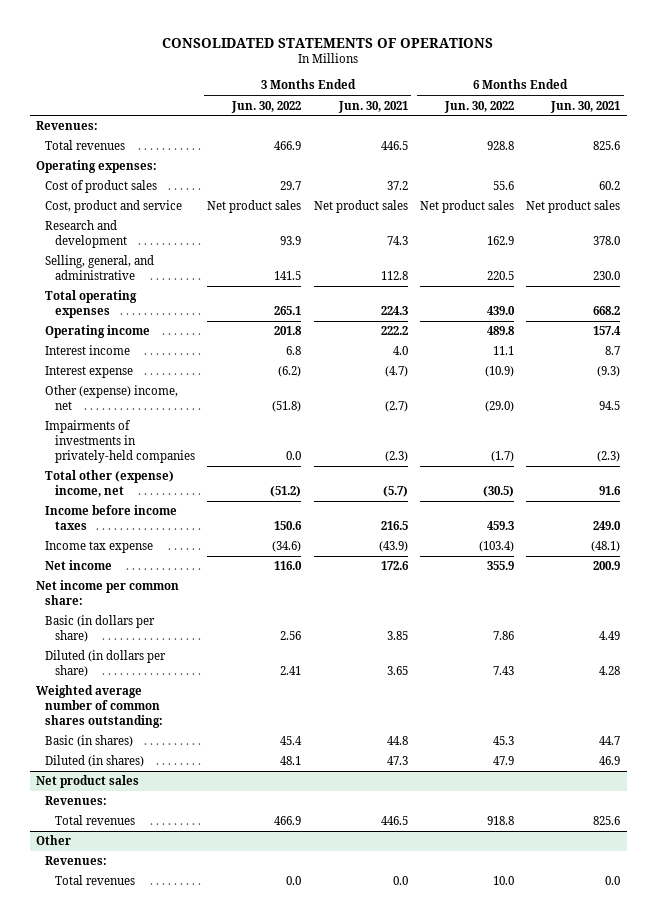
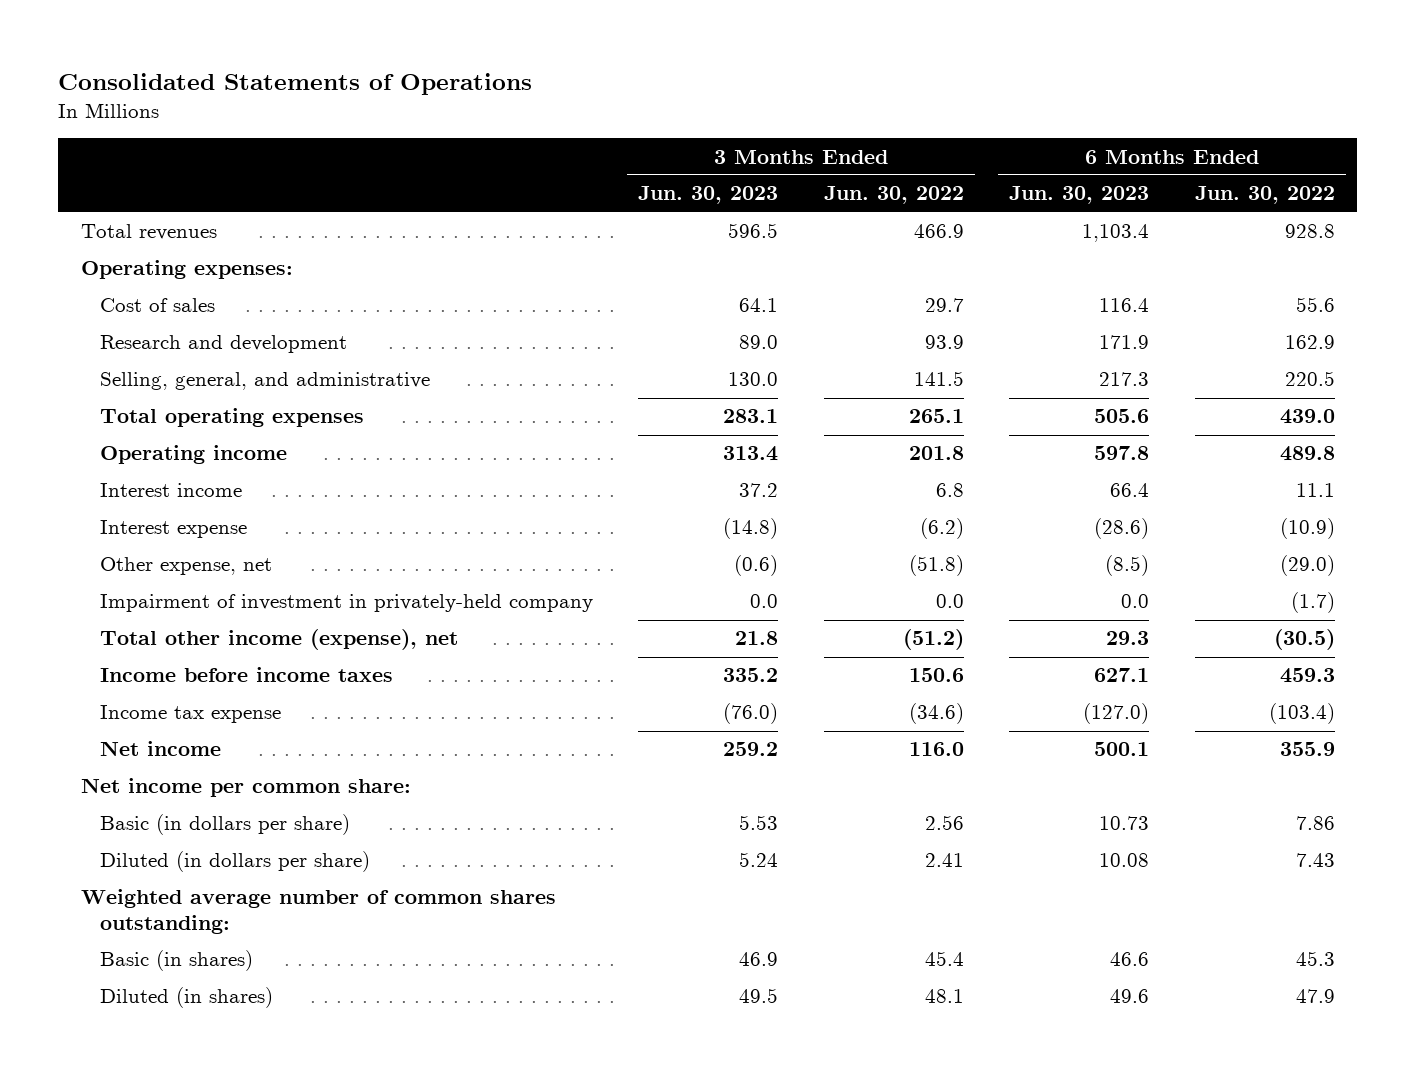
[162,37,494,48] CONSOLIDATED STATEMENTS OF OPERATIONS -> [58,72,533,95] Consolidated Statements of Operations
[337,100,408,113] Jun. 30, 2021 -> none
[550,100,621,113] Jun. 30, 2021 -> none
none -> [638,186,779,205] Jun. 30, 2023
none -> [1009,186,1150,205] Jun. 30, 2023
[35,121,98,131] Revenues: -> none
[45,200,183,214] Cost, product and service -> none
[45,180,158,194] Cost of product sales -> [99,298,215,313] Cost of sales
[45,385,179,411] Other (expense) income, net -> [99,557,272,576] Other expense, net
[45,420,196,463] Impairments of investments in privately-held companies -> [99,594,593,613] Impairment of investment in privately-held company
[45,470,175,498] Total other (expense) income, net -> [99,629,458,651] Total other income (expense), net
[35,775,139,789] Net product sales -> none
[45,796,108,806] Revenues: -> none
[55,815,136,826] Total revenues -> none
[35,835,71,846] Other -> none
[45,856,108,866] Revenues: -> none
[55,875,136,886] Total revenues -> none

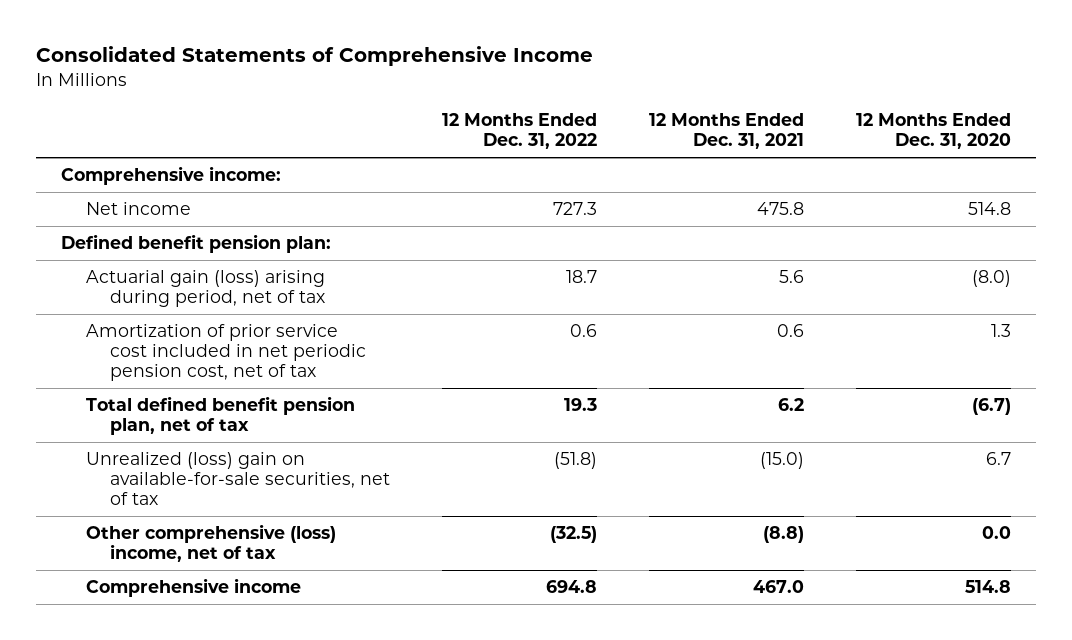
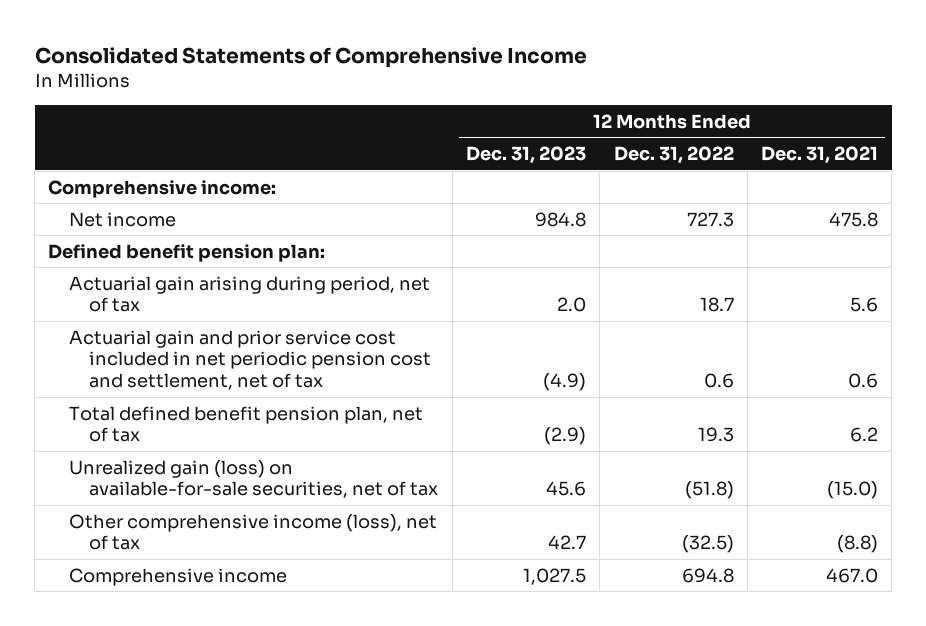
[855,113,1011,150] 12 Months Ended Dec. 31, 2020 -> none
none -> [465,146,586,165] Dec. 31, 2023
[85,270,326,308] Actuarial gain (loss) arising during period, net of tax -> [68,275,430,313] Actuarial gain arising during period, net of tax
[85,324,367,382] Amortization of prior service cost included in net periodic pension cost, net of tax -> [68,329,432,390] Actuarial gain and prior service cost included in net periodic pension cost and settlement, net of tax
[85,452,391,506] Unrealized (loss) gain on available-for-sale securities, net of tax -> [68,459,439,499] Unrealized gain (loss) on available-for-sale securities, net of tax
[85,524,336,563] Other comprehensive (loss) income, net of tax -> [68,513,437,551] Other comprehensive income (loss), net of tax

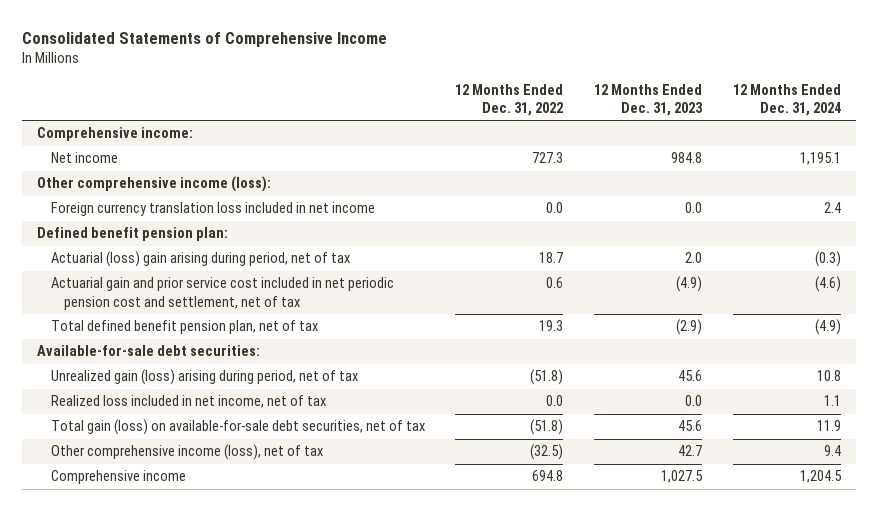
[761,146,879,165] Dec. 31, 2021 -> none
none -> [732,83,841,117] 12 Months Ended Dec. 31, 2024
none -> [36,176,271,193] Other comprehensive income (loss):
none -> [50,202,375,217] Foreign currency translation loss included in net income
[68,275,430,313] Actuarial gain arising during period, net of tax -> [50,251,350,268] Actuarial (loss) gain arising during period, net of tax
none -> [36,345,260,357] Available-for-sale debt securities:
none -> [50,369,358,386] Unrealized gain (loss) arising during period, net of tax
none -> [50,395,326,409] Realized loss included in net income, net of tax
[68,459,439,499] Unrealized gain (loss) on available-for-sale securities, net of tax -> [50,419,425,436] Total gain (loss) on available-for-sale debt securities, net of tax

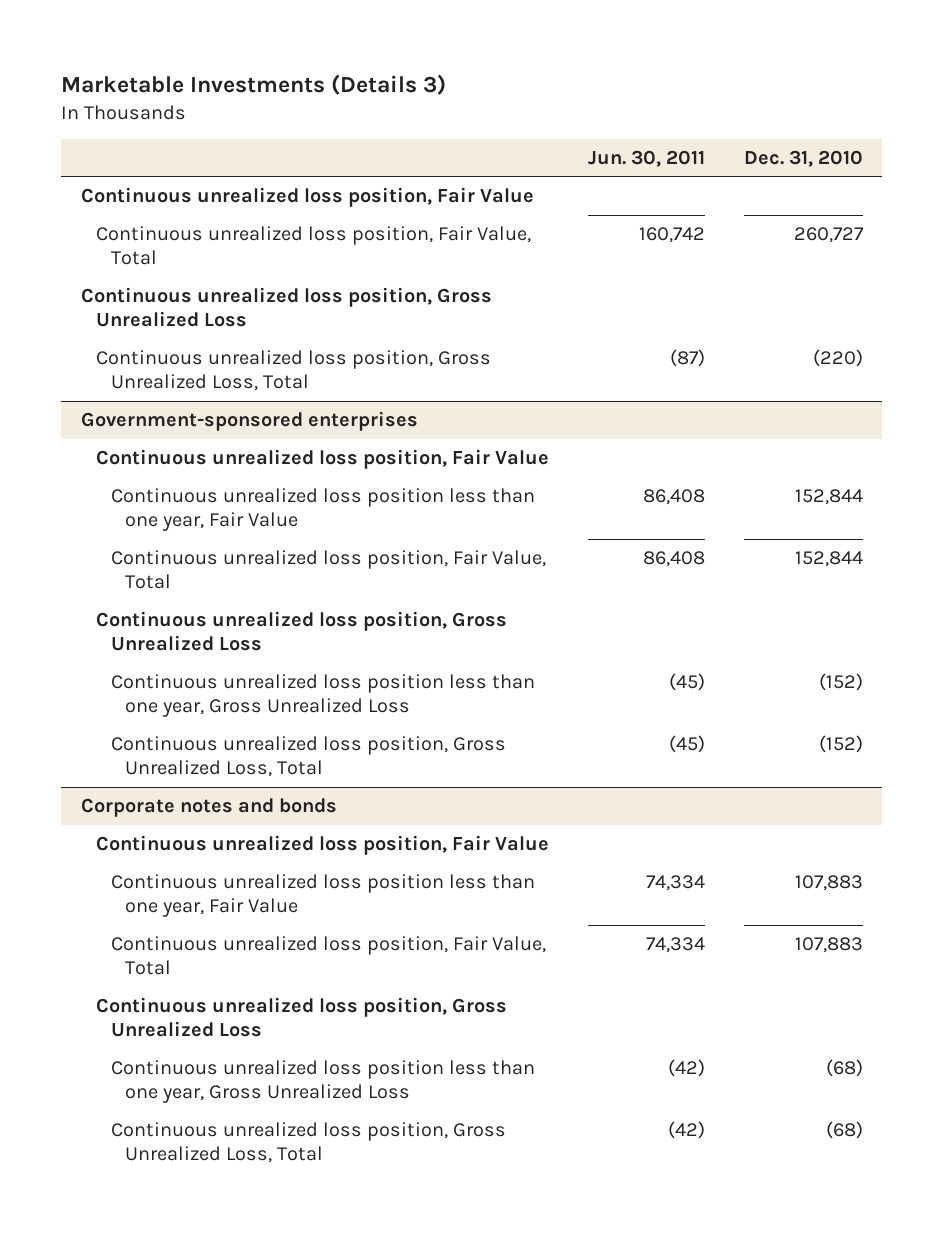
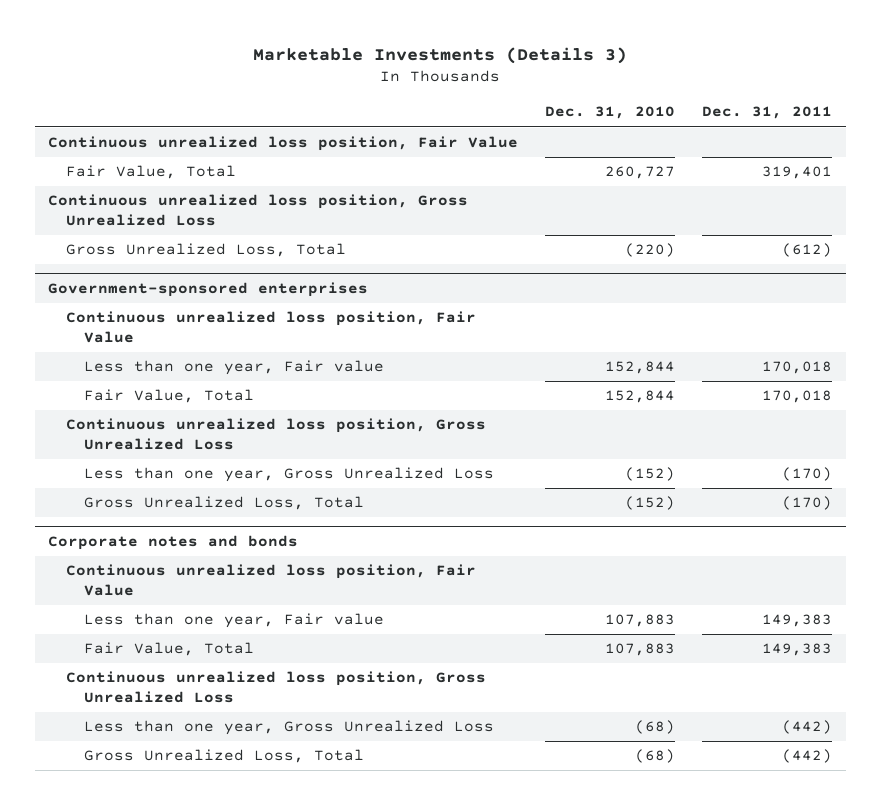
[587,149,705,167] Jun. 30, 2011 -> none
none -> [702,106,833,120] Dec. 31, 2011
[95,226,531,265] Continuous unrealized loss position, Fair Value, Total -> [66,165,237,180] Fair Value, Total
[95,350,491,391] Continuous unrealized loss position, Gross Unrealized Loss, Total -> [66,243,347,258] Gross Unrealized Loss, Total
[110,488,535,531] Continuous unrealized loss position less than one year, Fair Value -> [83,360,384,376] Less than one year, Fair value
[110,550,546,589] Continuous unrealized loss position, Fair Value, Total -> [83,389,254,404] Fair Value, Total
[110,674,535,717] Continuous unrealized loss position less than one year, Gross Unrealized Loss -> [83,467,494,483] Less than one year, Gross Unrealized Loss
[110,736,506,777] Continuous unrealized loss position, Gross Unrealized Loss, Total -> [83,496,364,511] Gross Unrealized Loss, Total
[110,874,535,917] Continuous unrealized loss position less than one year, Fair Value -> [83,613,384,629] Less than one year, Fair value
[110,936,546,975] Continuous unrealized loss position, Fair Value, Total -> [83,642,254,657] Fair Value, Total
[110,1060,535,1103] Continuous unrealized loss position less than one year, Gross Unrealized Loss -> [83,720,494,736] Less than one year, Gross Unrealized Loss
[110,1122,506,1163] Continuous unrealized loss position, Gross Unrealized Loss, Total -> [83,749,364,764] Gross Unrealized Loss, Total

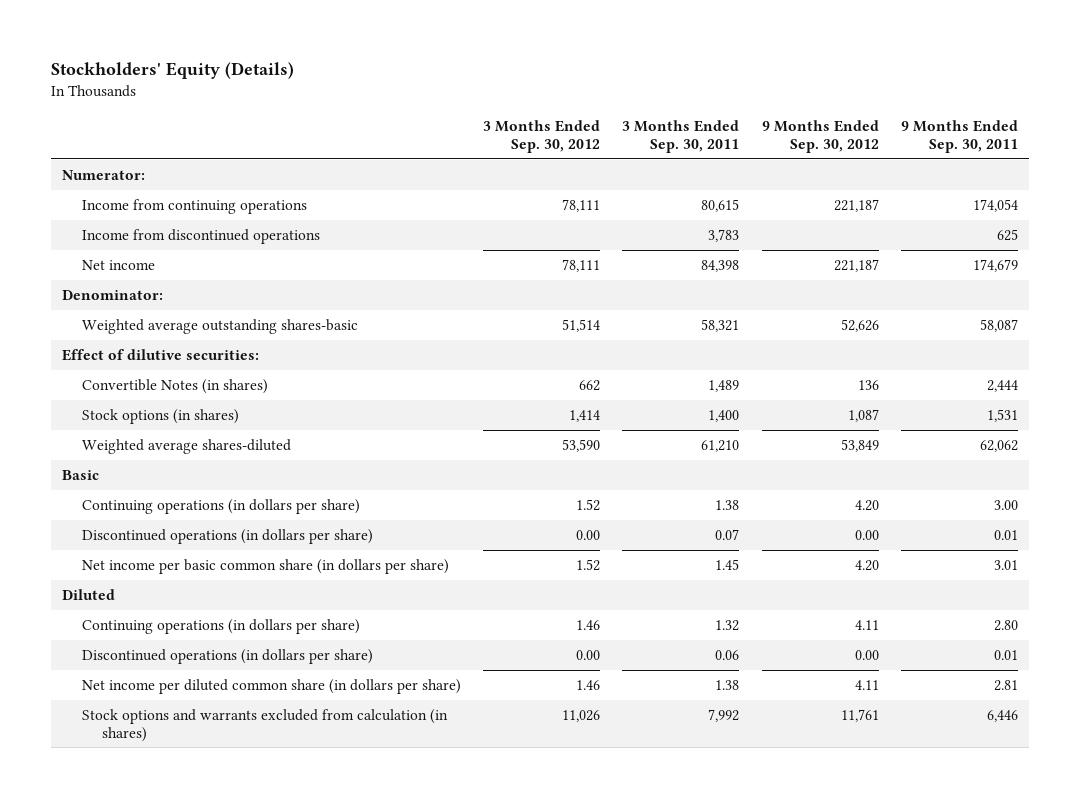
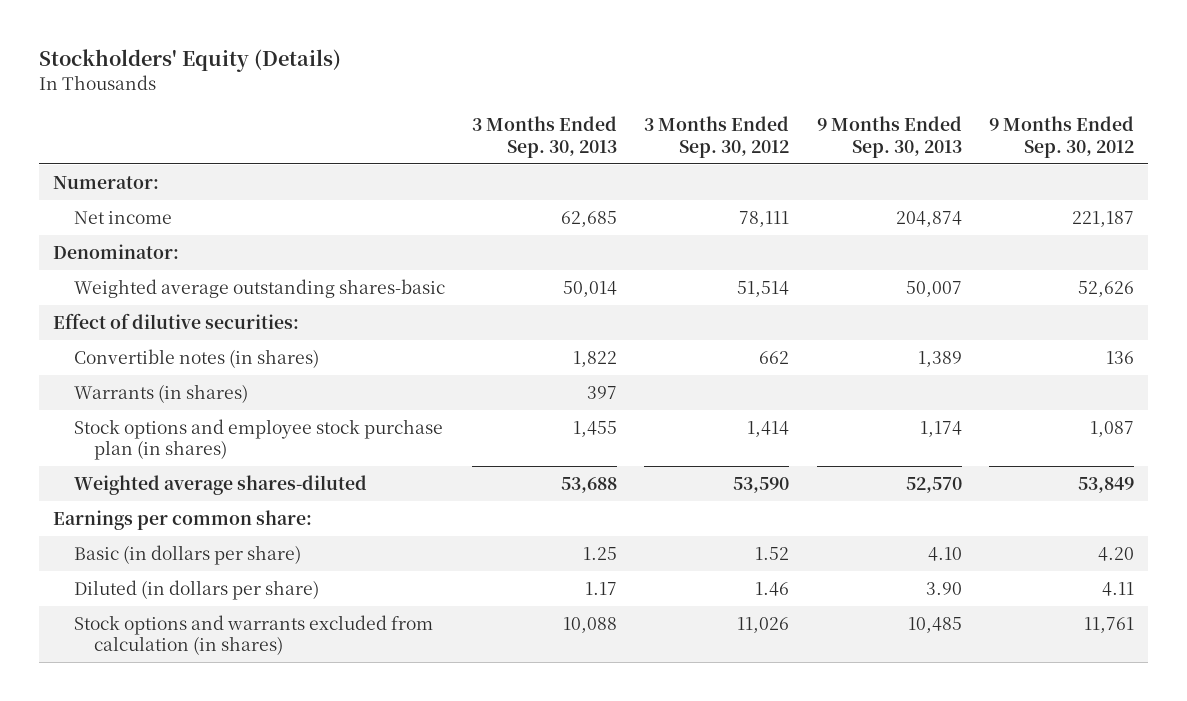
[622,120,740,153] 3 Months Ended Sep. 30, 2011 -> none
[900,120,1018,153] 9 Months Ended Sep. 30, 2011 -> none
none -> [471,115,617,158] 3 Months Ended Sep. 30, 2013
none -> [816,115,962,158] 9 Months Ended Sep. 30, 2013
[82,198,308,214] Income from continuing operations -> none
[82,228,321,244] Income from discontinued operations -> none
[82,378,269,394] Convertible Notes (in shares) -> [73,348,319,368] Convertible notes (in shares)
none -> [73,383,248,403] Warrants (in shares)
[82,408,240,424] Stock options (in shares) -> [73,418,443,461] Stock options and employee stock purchase plan (in shares)
[62,469,100,480] Basic -> none
[82,498,361,514] Continuing operations (in dollars per share) -> none
[82,528,374,544] Discontinued operations (in dollars per share) -> none
[62,588,116,600] Diluted -> none
[82,618,361,634] Continuing operations (in dollars per share) -> none
[82,648,374,664] Discontinued operations (in dollars per share) -> none
none -> [52,509,312,530] Earnings per common share:
[82,558,450,574] Net income per basic common share (in dollars per share) -> [73,544,301,565] Basic (in dollars per share)
[82,678,462,694] Net income per diluted common share (in dollars per share) -> [73,579,319,600] Diluted (in dollars per share)

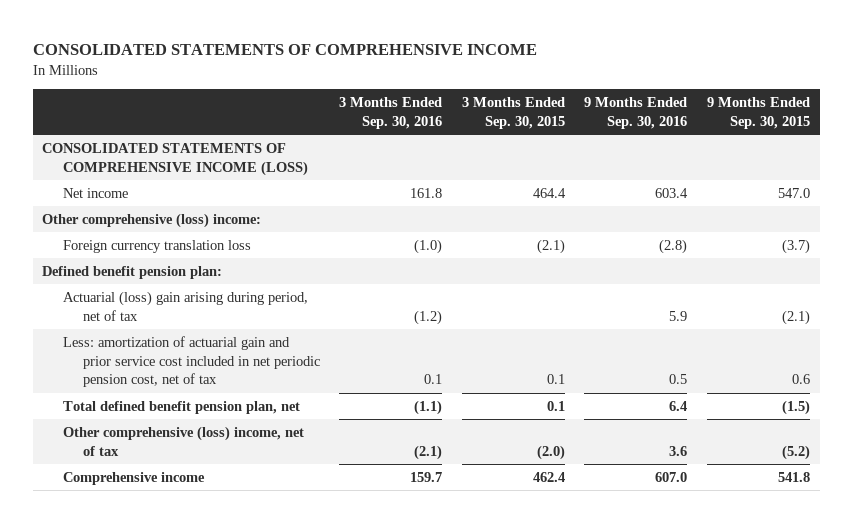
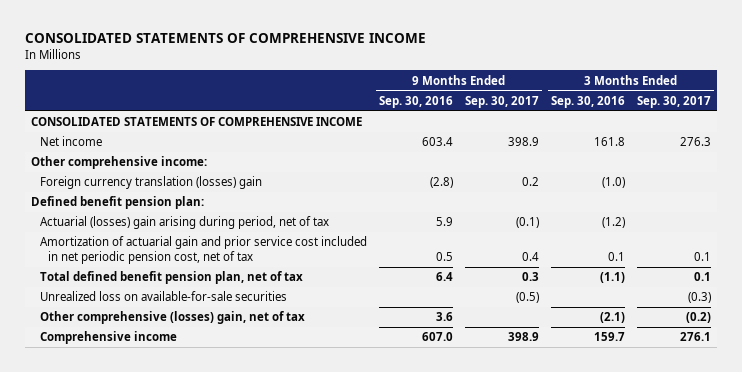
[461,96,565,129] 3 Months Ended Sep. 30, 2015 -> none
[706,96,810,129] 9 Months Ended Sep. 30, 2015 -> none
none -> [464,95,539,108] Sep. 30, 2017
none -> [637,95,712,108] Sep. 30, 2017
[42,142,308,176] CONSOLIDATED STATEMENTS OF COMPREHENSIVE INCOME (LOSS) -> [30,117,362,127] CONSOLIDATED STATEMENTS OF COMPREHENSIVE INCOME
[42,212,262,228] Other comprehensive (loss) income: -> [30,156,207,170] Other comprehensive income:
[62,239,251,253] Foreign currency translation loss -> [39,176,262,190] Foreign currency translation (losses) gain
[62,290,308,321] Actuarial (loss) gain arising during period, net of tax -> [39,216,329,230] Actuarial (losses) gain arising during period, net of tax
[62,335,320,388] Less: amortization of actuarial gain and prior service cost included in net periodic pension cost, net of tax -> [39,236,367,265] Amortization of actuarial gain and prior service cost included in net periodic pension cost, net of tax
[62,400,300,414] Total defined benefit pension plan, net -> [39,271,303,285] Total defined benefit pension plan, net of tax
none -> [39,291,287,302] Unrealized loss on available-for-sale securities
[62,425,304,456] Other comprehensive (loss) income, net of tax -> [39,311,305,325] Other comprehensive (losses) gain, net of tax

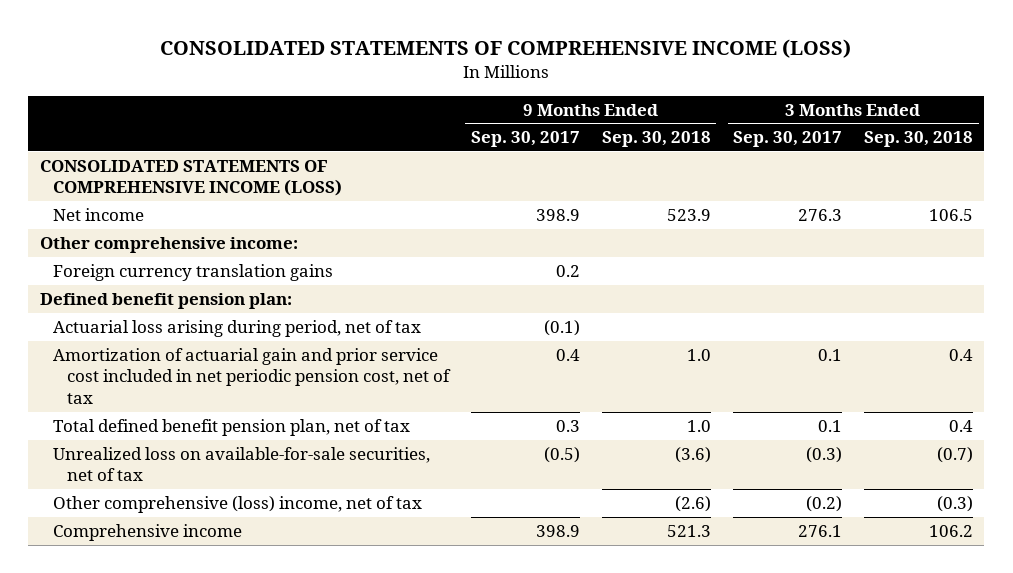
[24,32,426,43] CONSOLIDATED STATEMENTS OF COMPREHENSIVE INCOME -> [160,39,852,59] CONSOLIDATED STATEMENTS OF COMPREHENSIVE INCOME (LOSS)
[378,95,453,108] Sep. 30, 2016 -> none
[551,95,626,108] Sep. 30, 2016 -> none
none -> [601,131,711,148] Sep. 30, 2018
none -> [864,131,974,148] Sep. 30, 2018
[30,117,362,127] CONSOLIDATED STATEMENTS OF COMPREHENSIVE INCOME -> [39,159,343,197] CONSOLIDATED STATEMENTS OF COMPREHENSIVE INCOME (LOSS)
[39,176,262,190] Foreign currency translation (losses) gain -> [53,263,334,281] Foreign currency translation gains
[39,216,329,230] Actuarial (losses) gain arising during period, net of tax -> [53,319,422,337] Actuarial loss arising during period, net of tax
[39,291,287,302] Unrealized loss on available-for-sale securities -> [53,446,431,482] Unrealized loss on available-for-sale securities, net of tax
[39,311,305,325] Other comprehensive (losses) gain, net of tax -> [53,495,423,513] Other comprehensive (loss) income, net of tax

